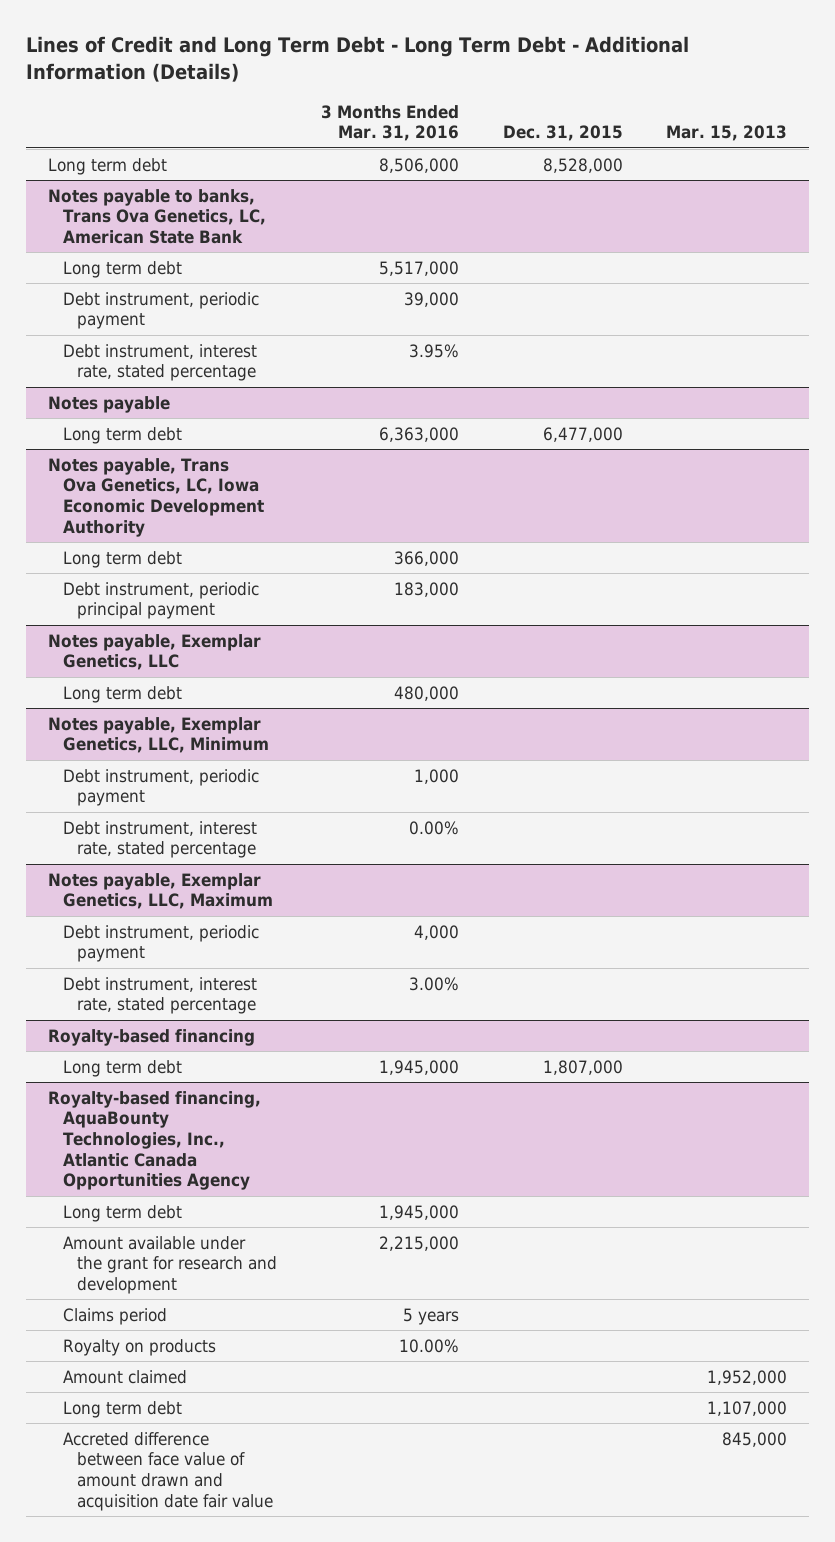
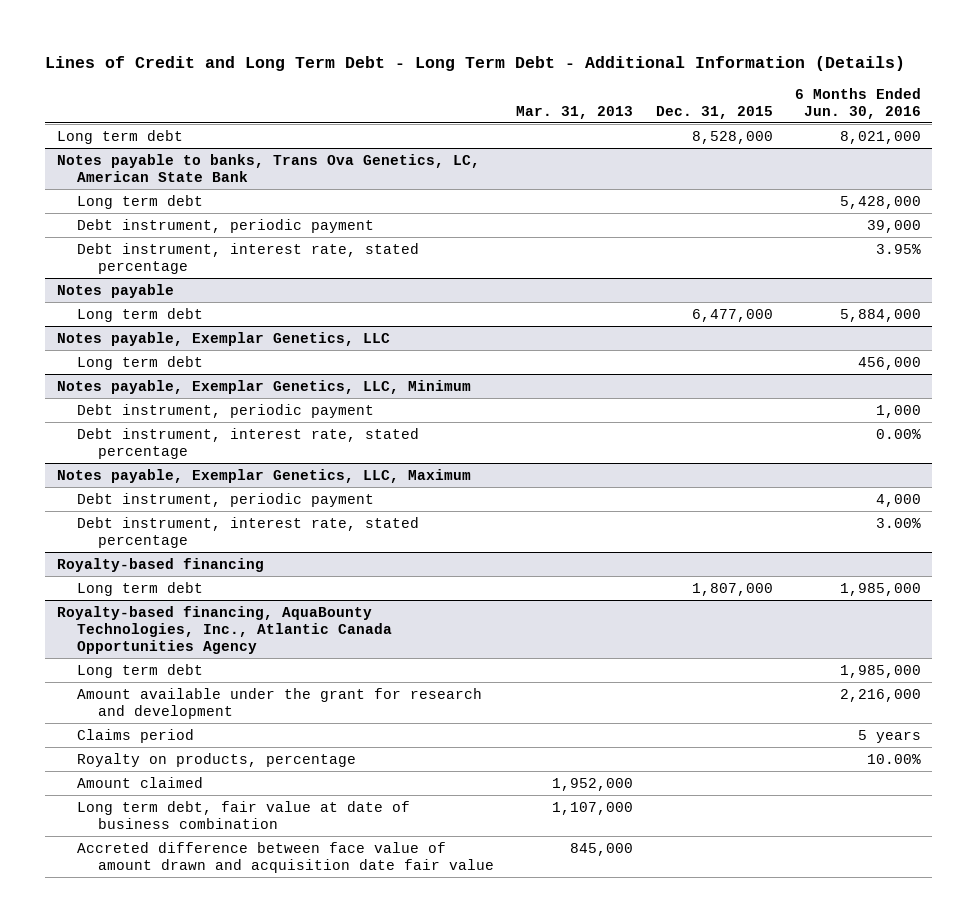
[320,104,459,142] 3 Months Ended Mar. 31, 2016 -> none
[666,125,788,142] Mar. 15, 2013 -> none
none -> [516,105,634,119] Mar. 31, 2013
none -> [795,87,922,119] 6 Months Ended Jun. 30, 2016
[47,457,264,537] Notes payable, Trans Ova Genetics, LC, Iowa Economic Development Authority -> none
[62,550,182,568] Long term debt -> none
[62,581,259,620] Debt instrument, periodic principal payment -> none
[62,1338,216,1356] Royalty on products -> [77,752,357,767] Royalty on products, percentage
[62,1400,182,1418] Long term debt -> [77,800,411,829] Long term debt, fair value at date of business combination

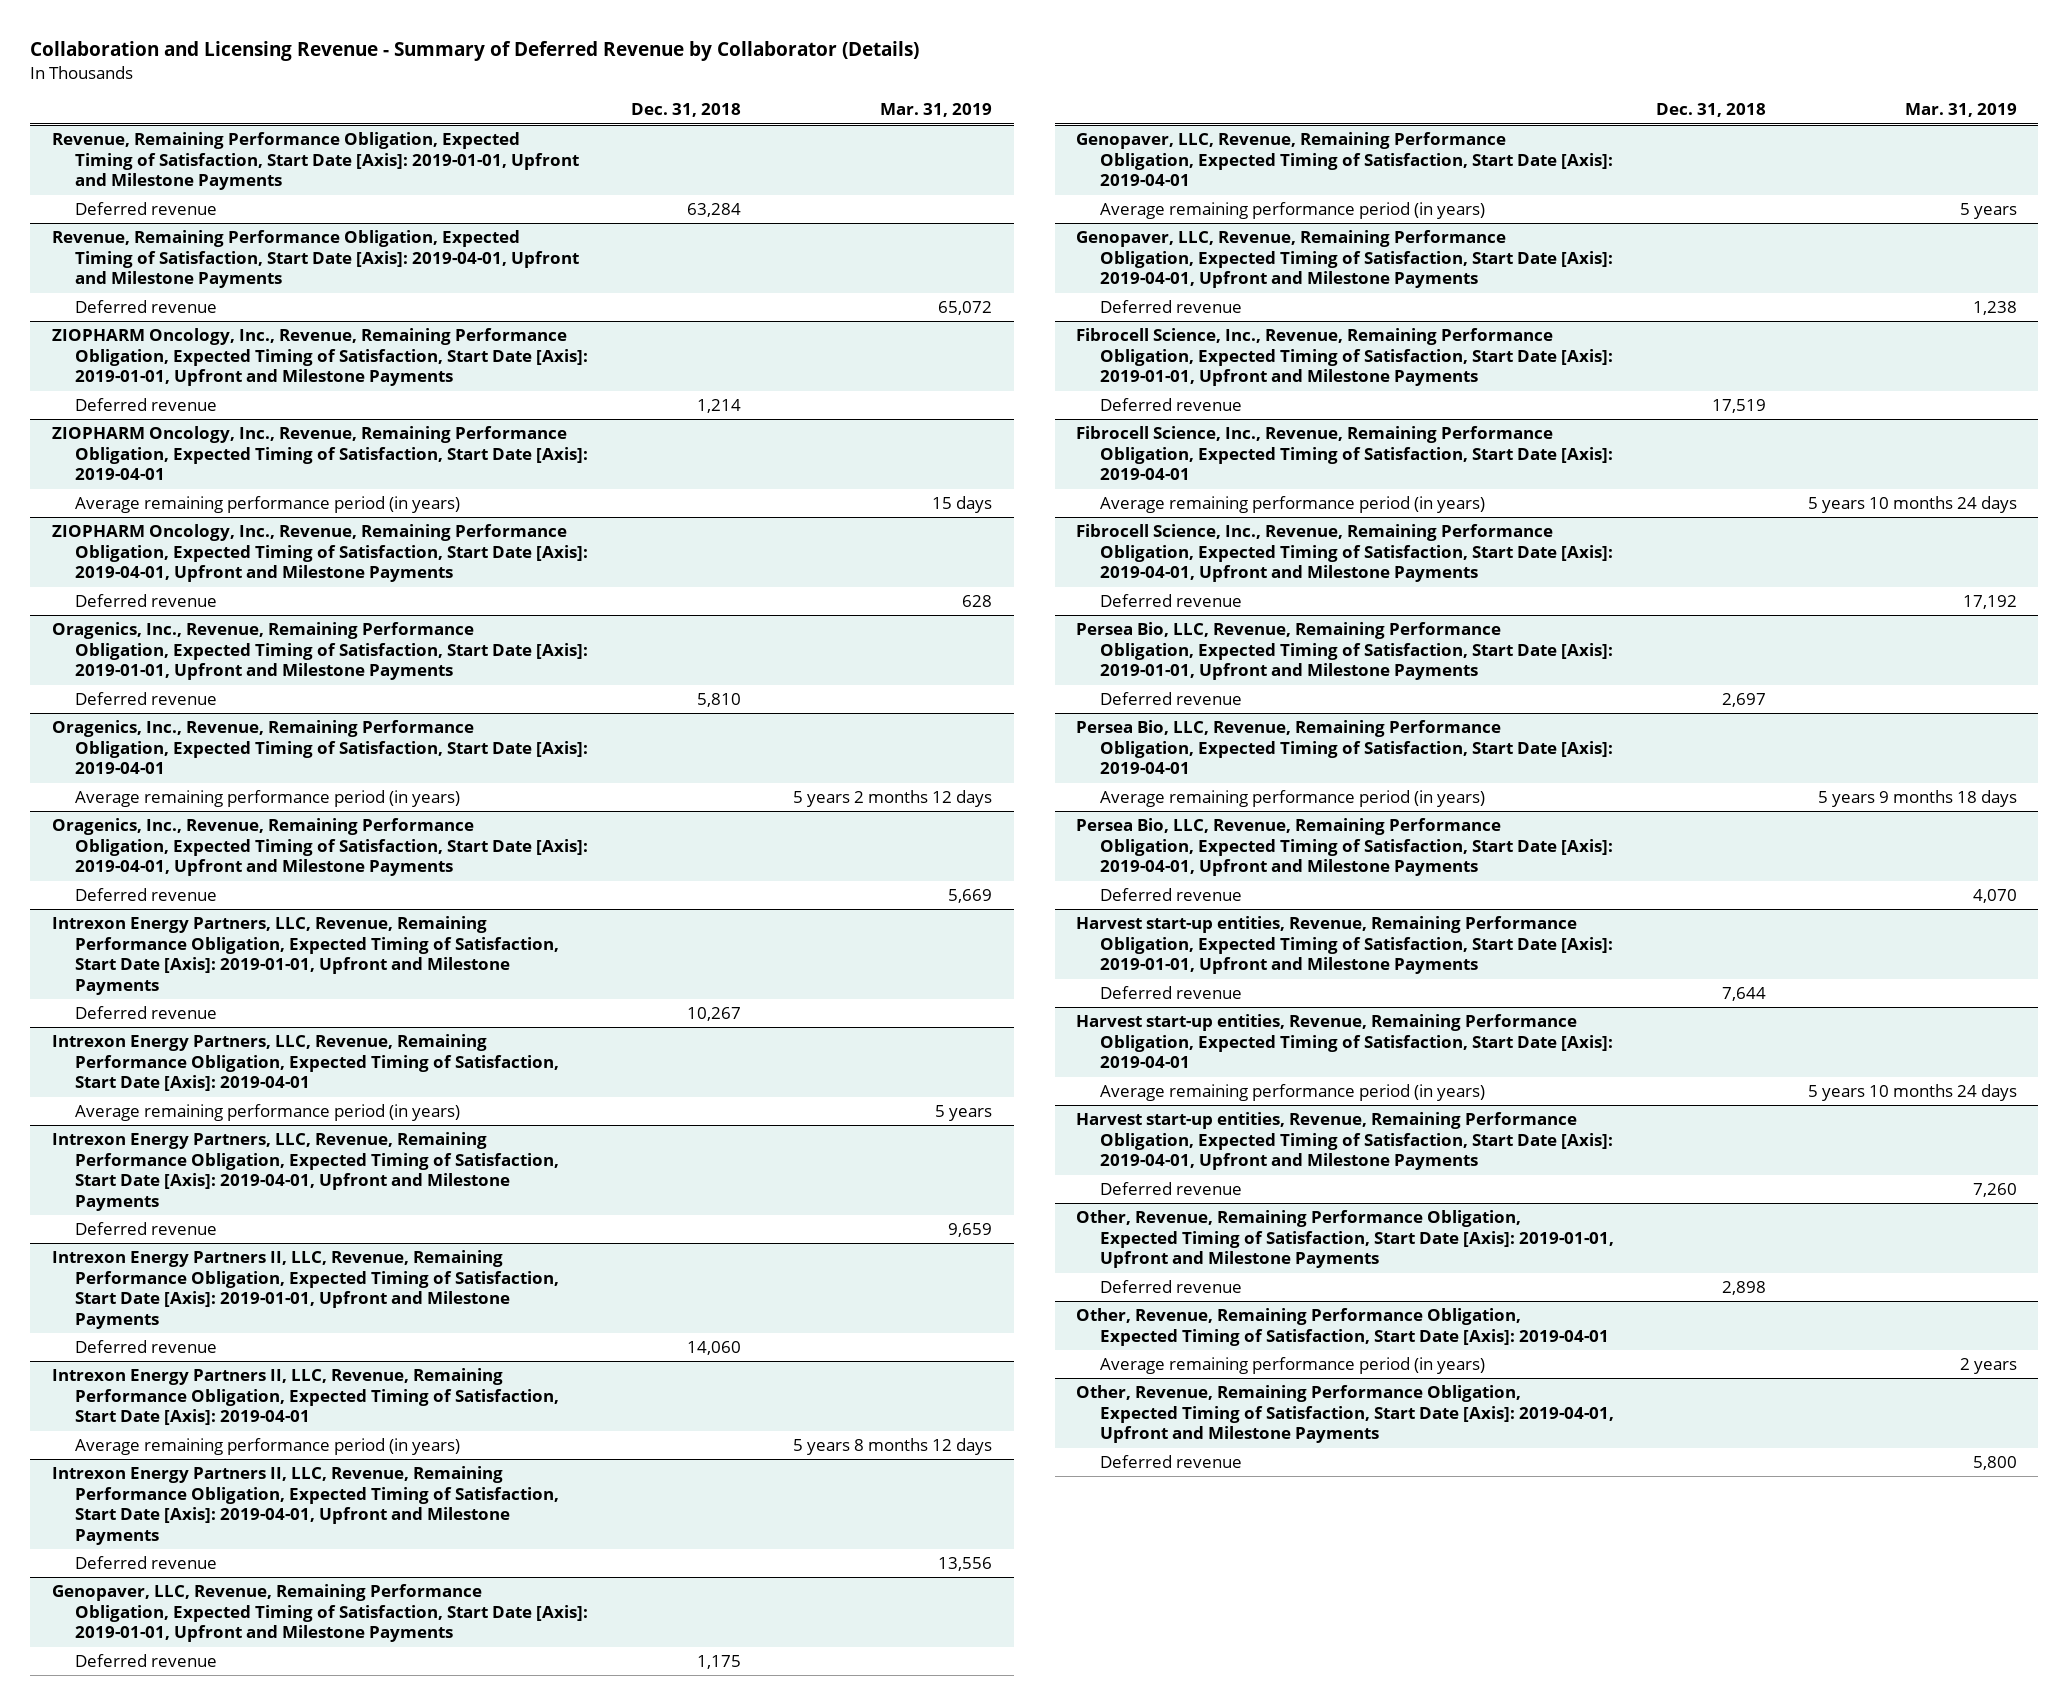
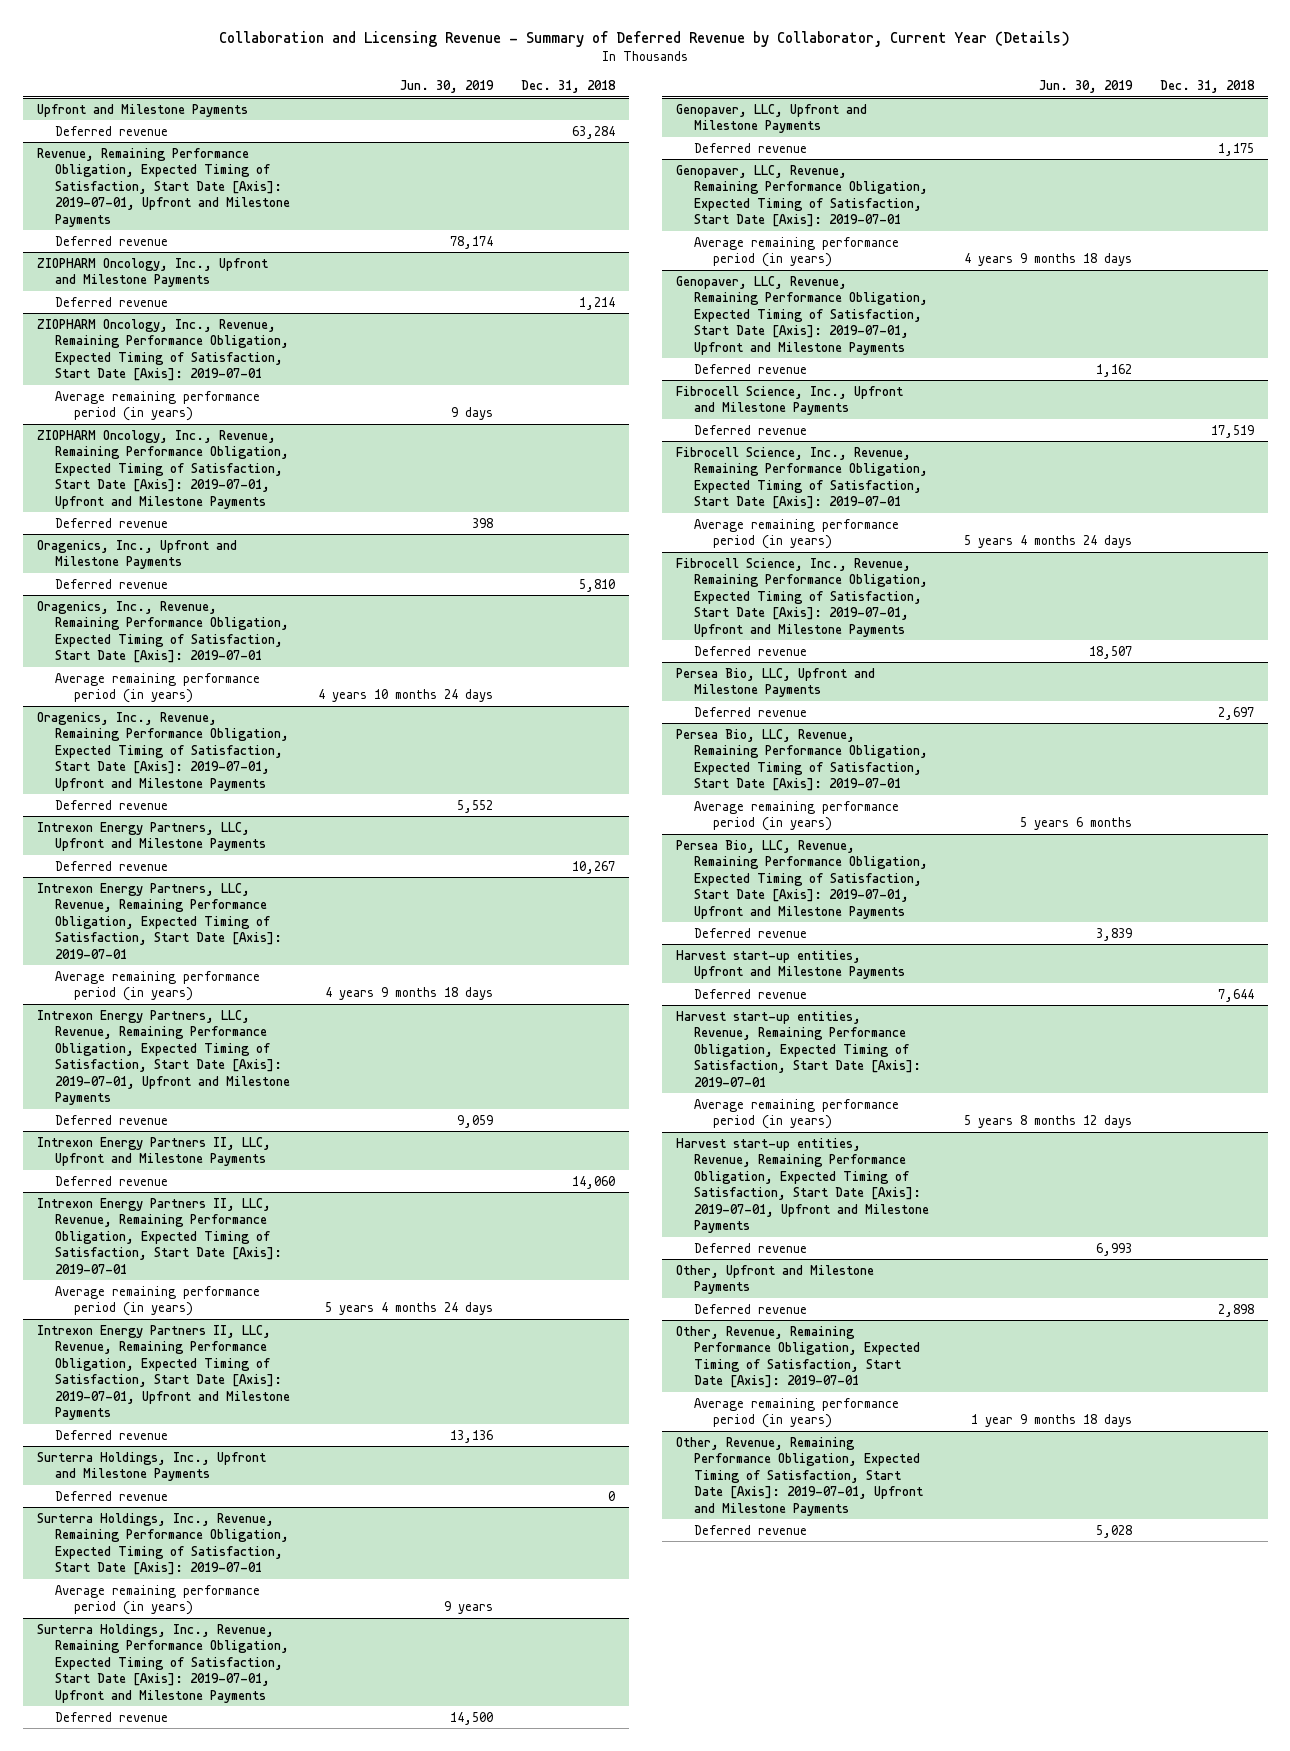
[30,41,920,62] Collaboration and Licensing Revenue - Summary of Deferred Revenue by Collaborator (Details) -> [219,31,1071,48] Collaboration and Licensing Revenue - Summary of Deferred Revenue by Collaborator, Current Year (Details)
[880,103,993,118] Mar. 31, 2019 -> none
none -> [400,80,495,94] Jun. 30, 2019
[51,132,579,191] Revenue, Remaining Performance Obligation, Expected Timing of Satisfaction, Start Date [Axis]: 2019-01-01, Upfront and Milestone Payments -> [36,103,248,117] Upfront and Milestone Payments
[51,230,579,289] Revenue, Remaining Performance Obligation, Expected Timing of Satisfaction, Start Date [Axis]: 2019-04-01, Upfront and Milestone Payments -> [36,147,291,227] Revenue, Remaining Performance Obligation, Expected Timing of Satisfaction, Start Date [Axis]: 2019-07-01, Upfront and Milestone Payments
[51,328,588,387] ZIOPHARM Oncology, Inc., Revenue, Remaining Performance Obligation, Expected Timing of Satisfaction, Start Date [Axis]: 2019-01-01, Upfront and Milestone Payments -> [36,257,268,288] ZIOPHARM Oncology, Inc., Upfront and Milestone Payments
[51,426,588,481] ZIOPHARM Oncology, Inc., Revenue, Remaining Performance Obligation, Expected Timing of Satisfaction, Start Date [Axis]: 2019-04-01 -> [36,318,290,382] ZIOPHARM Oncology, Inc., Revenue, Remaining Performance Obligation, Expected Timing of Satisfaction, Start Date [Axis]: 2019-07-01
[51,524,588,583] ZIOPHARM Oncology, Inc., Revenue, Remaining Performance Obligation, Expected Timing of Satisfaction, Start Date [Axis]: 2019-04-01, Upfront and Milestone Payments -> [36,429,290,509] ZIOPHARM Oncology, Inc., Revenue, Remaining Performance Obligation, Expected Timing of Satisfaction, Start Date [Axis]: 2019-07-01, Upfront and Milestone Payments
[51,622,588,681] Oragenics, Inc., Revenue, Remaining Performance Obligation, Expected Timing of Satisfaction, Start Date [Axis]: 2019-01-01, Upfront and Milestone Payments -> [36,539,237,570] Oragenics, Inc., Upfront and Milestone Payments
[51,720,588,775] Oragenics, Inc., Revenue, Remaining Performance Obligation, Expected Timing of Satisfaction, Start Date [Axis]: 2019-04-01 -> [36,600,290,664] Oragenics, Inc., Revenue, Remaining Performance Obligation, Expected Timing of Satisfaction, Start Date [Axis]: 2019-07-01
[51,818,588,877] Oragenics, Inc., Revenue, Remaining Performance Obligation, Expected Timing of Satisfaction, Start Date [Axis]: 2019-04-01, Upfront and Milestone Payments -> [36,711,290,791] Oragenics, Inc., Revenue, Remaining Performance Obligation, Expected Timing of Satisfaction, Start Date [Axis]: 2019-07-01, Upfront and Milestone Payments
[51,916,559,995] Intrexon Energy Partners, LLC, Revenue, Remaining Performance Obligation, Expected Timing of Satisfaction, Start Date [Axis]: 2019-01-01, Upfront and Milestone Payments -> [36,821,267,852] Intrexon Energy Partners, LLC, Upfront and Milestone Payments
[51,1034,559,1092] Intrexon Energy Partners, LLC, Revenue, Remaining Performance Obligation, Expected Timing of Satisfaction, Start Date [Axis]: 2019-04-01 -> [36,882,283,959] Intrexon Energy Partners, LLC, Revenue, Remaining Performance Obligation, Expected Timing of Satisfaction, Start Date [Axis]: 2019-07-01
[51,1132,559,1211] Intrexon Energy Partners, LLC, Revenue, Remaining Performance Obligation, Expected Timing of Satisfaction, Start Date [Axis]: 2019-04-01, Upfront and Milestone Payments -> [36,1009,291,1106] Intrexon Energy Partners, LLC, Revenue, Remaining Performance Obligation, Expected Timing of Satisfaction, Start Date [Axis]: 2019-07-01, Upfront and Milestone Payments
[51,1250,559,1329] Intrexon Energy Partners II, LLC, Revenue, Remaining Performance Obligation, Expected Timing of Satisfaction, Start Date [Axis]: 2019-01-01, Upfront and Milestone Payments -> [36,1136,271,1167] Intrexon Energy Partners II, LLC, Upfront and Milestone Payments
[51,1368,559,1426] Intrexon Energy Partners II, LLC, Revenue, Remaining Performance Obligation, Expected Timing of Satisfaction, Start Date [Axis]: 2019-04-01 -> [36,1197,283,1274] Intrexon Energy Partners II, LLC, Revenue, Remaining Performance Obligation, Expected Timing of Satisfaction, Start Date [Axis]: 2019-07-01
[51,1466,559,1545] Intrexon Energy Partners II, LLC, Revenue, Remaining Performance Obligation, Expected Timing of Satisfaction, Start Date [Axis]: 2019-04-01, Upfront and Milestone Payments -> [36,1324,291,1421] Intrexon Energy Partners II, LLC, Revenue, Remaining Performance Obligation, Expected Timing of Satisfaction, Start Date [Axis]: 2019-07-01, Upfront and Milestone Payments
none -> [36,1451,266,1482] Surterra Holdings, Inc., Upfront and Milestone Payments
none -> [55,1490,169,1501] Deferred revenue
none -> [36,1512,290,1576] Surterra Holdings, Inc., Revenue, Remaining Performance Obligation, Expected Timing of Satisfaction, Start Date [Axis]: 2019-07-01
none -> [55,1584,261,1616] Average remaining performance period (in years)
none -> [36,1623,290,1703] Surterra Holdings, Inc., Revenue, Remaining Performance Obligation, Expected Timing of Satisfaction, Start Date [Axis]: 2019-07-01, Upfront and Milestone Payments
none -> [55,1711,169,1722] Deferred revenue
[51,1584,588,1643] Genopaver, LLC, Revenue, Remaining Performance Obligation, Expected Timing of Satisfaction, Start Date [Axis]: 2019-01-01, Upfront and Milestone Payments -> [675,103,867,134] Genopaver, LLC, Upfront and Milestone Payments
[1076,132,1613,187] Genopaver, LLC, Revenue, Remaining Performance Obligation, Expected Timing of Satisfaction, Start Date [Axis]: 2019-04-01 -> [675,164,929,228] Genopaver, LLC, Revenue, Remaining Performance Obligation, Expected Timing of Satisfaction, Start Date [Axis]: 2019-07-01
[1076,230,1613,289] Genopaver, LLC, Revenue, Remaining Performance Obligation, Expected Timing of Satisfaction, Start Date [Axis]: 2019-04-01, Upfront and Milestone Payments -> [675,275,929,355] Genopaver, LLC, Revenue, Remaining Performance Obligation, Expected Timing of Satisfaction, Start Date [Axis]: 2019-07-01, Upfront and Milestone Payments
[1076,328,1613,387] Fibrocell Science, Inc., Revenue, Remaining Performance Obligation, Expected Timing of Satisfaction, Start Date [Axis]: 2019-01-01, Upfront and Milestone Payments -> [675,385,903,416] Fibrocell Science, Inc., Upfront and Milestone Payments
[1076,426,1613,481] Fibrocell Science, Inc., Revenue, Remaining Performance Obligation, Expected Timing of Satisfaction, Start Date [Axis]: 2019-04-01 -> [675,446,929,510] Fibrocell Science, Inc., Revenue, Remaining Performance Obligation, Expected Timing of Satisfaction, Start Date [Axis]: 2019-07-01
[1076,524,1613,583] Fibrocell Science, Inc., Revenue, Remaining Performance Obligation, Expected Timing of Satisfaction, Start Date [Axis]: 2019-04-01, Upfront and Milestone Payments -> [675,557,929,637] Fibrocell Science, Inc., Revenue, Remaining Performance Obligation, Expected Timing of Satisfaction, Start Date [Axis]: 2019-07-01, Upfront and Milestone Payments
[1076,622,1613,681] Persea Bio, LLC, Revenue, Remaining Performance Obligation, Expected Timing of Satisfaction, Start Date [Axis]: 2019-01-01, Upfront and Milestone Payments -> [675,667,875,698] Persea Bio, LLC, Upfront and Milestone Payments
[1076,720,1613,775] Persea Bio, LLC, Revenue, Remaining Performance Obligation, Expected Timing of Satisfaction, Start Date [Axis]: 2019-04-01 -> [675,728,929,792] Persea Bio, LLC, Revenue, Remaining Performance Obligation, Expected Timing of Satisfaction, Start Date [Axis]: 2019-07-01
[1076,818,1613,877] Persea Bio, LLC, Revenue, Remaining Performance Obligation, Expected Timing of Satisfaction, Start Date [Axis]: 2019-04-01, Upfront and Milestone Payments -> [675,839,929,919] Persea Bio, LLC, Revenue, Remaining Performance Obligation, Expected Timing of Satisfaction, Start Date [Axis]: 2019-07-01, Upfront and Milestone Payments
[1076,916,1613,975] Harvest start-up entities, Revenue, Remaining Performance Obligation, Expected Timing of Satisfaction, Start Date [Axis]: 2019-01-01, Upfront and Milestone Payments -> [675,949,906,980] Harvest start-up entities, Upfront and Milestone Payments
[1076,1014,1613,1069] Harvest start-up entities, Revenue, Remaining Performance Obligation, Expected Timing of Satisfaction, Start Date [Axis]: 2019-04-01 -> [675,1010,922,1087] Harvest start-up entities, Revenue, Remaining Performance Obligation, Expected Timing of Satisfaction, Start Date [Axis]: 2019-07-01
[1076,1112,1613,1171] Harvest start-up entities, Revenue, Remaining Performance Obligation, Expected Timing of Satisfaction, Start Date [Axis]: 2019-04-01, Upfront and Milestone Payments -> [675,1137,930,1234] Harvest start-up entities, Revenue, Remaining Performance Obligation, Expected Timing of Satisfaction, Start Date [Axis]: 2019-07-01, Upfront and Milestone Payments
[1076,1210,1614,1269] Other, Revenue, Remaining Performance Obligation, Expected Timing of Satisfaction, Start Date [Axis]: 2019-01-01, Upfront and Milestone Payments -> [675,1264,874,1295] Other, Upfront and Milestone Payments
[1076,1308,1609,1346] Other, Revenue, Remaining Performance Obligation, Expected Timing of Satisfaction, Start Date [Axis]: 2019-04-01 -> [675,1325,921,1389] Other, Revenue, Remaining Performance Obligation, Expected Timing of Satisfaction, Start Date [Axis]: 2019-07-01
[1076,1385,1614,1444] Other, Revenue, Remaining Performance Obligation, Expected Timing of Satisfaction, Start Date [Axis]: 2019-04-01, Upfront and Milestone Payments -> [675,1436,924,1516] Other, Revenue, Remaining Performance Obligation, Expected Timing of Satisfaction, Start Date [Axis]: 2019-07-01, Upfront and Milestone Payments

